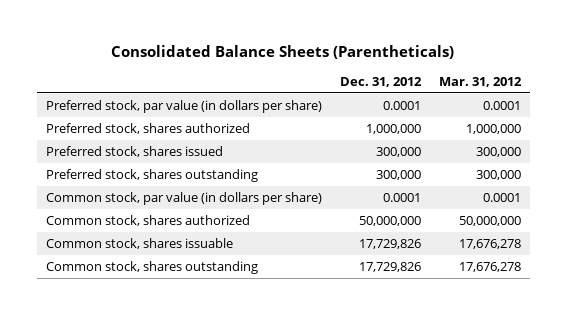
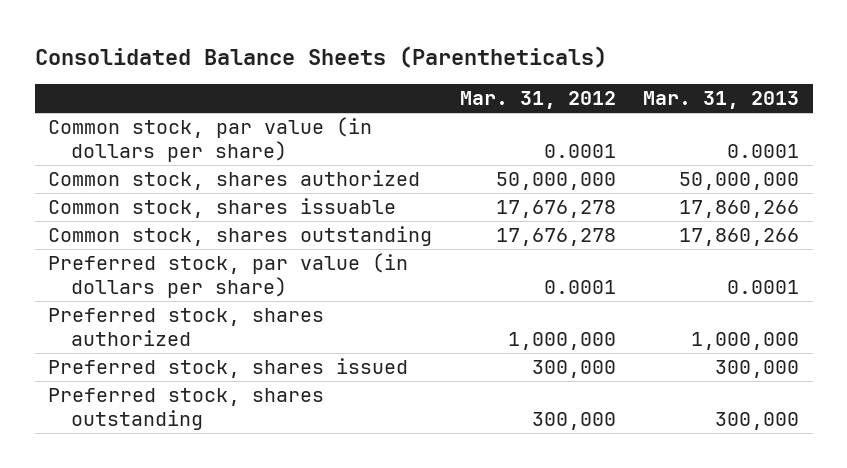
[339,76,422,87] Dec. 31, 2012 -> none
none -> [642,91,799,110] Mar. 31, 2013
[45,100,322,114] Preferred stock, par value (in dollars per share) -> [48,253,409,298] Preferred stock, par value (in dollars per share)
[45,123,250,135] Preferred stock, shares authorized -> [48,308,325,346] Preferred stock, shares authorized
[45,146,223,158] Preferred stock, shares issued -> [48,358,409,379] Preferred stock, shares issued
[45,169,258,183] Preferred stock, shares outstanding -> [48,388,325,430] Preferred stock, shares outstanding

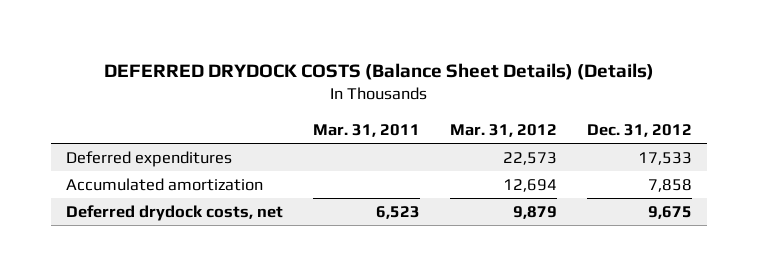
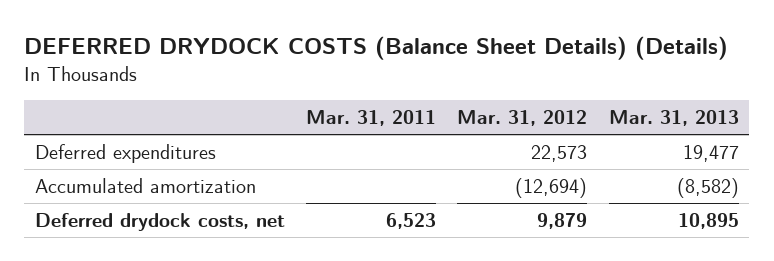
[587,124,693,138] Dec. 31, 2012 -> none
none -> [608,110,739,127] Mar. 31, 2013
[503,179,558,193] 12,694 -> [515,177,588,198] (12,694)

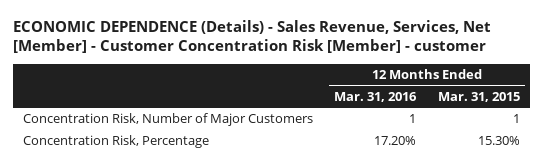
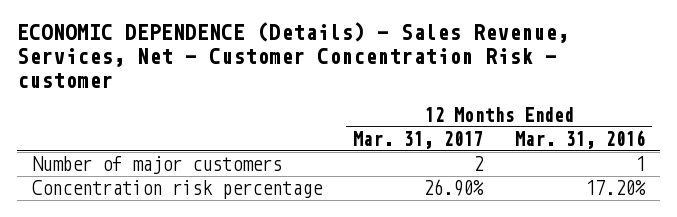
[12,20,491,54] ECONOMIC DEPENDENCE (Details) - Sales Revenue, Services, Net [Member] - Customer Concentration Risk [Member] - customer -> [16,22,569,89] ECONOMIC DEPENDENCE (Details) - Sales Revenue, Services, Net - Customer Concentration Risk - customer
[437,91,520,102] Mar. 31, 2015 -> none
none -> [353,130,484,149] Mar. 31, 2017
[23,113,314,127] Concentration Risk, Number of Major Customers -> [32,155,283,174] Number of major customers
[23,135,210,149] Concentration Risk, Percentage -> [32,179,324,199] Concentration risk percentage

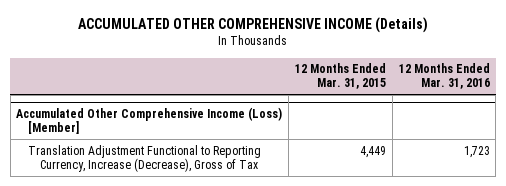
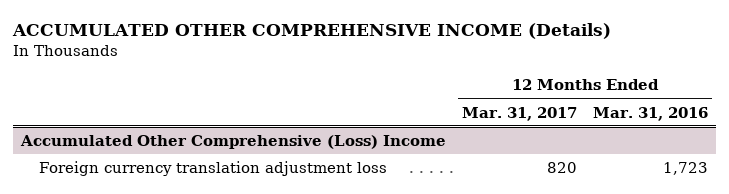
[295,63,387,90] 12 Months Ended Mar. 31, 2015 -> none
none -> [461,106,577,121] Mar. 31, 2017
[16,106,283,134] Accumulated Other Comprehensive Income (Loss) [Member] -> [19,135,446,150] Accumulated Other Comprehensive (Loss) Income
[27,144,261,172] Translation Adjustment Functional to Reporting Currency, Increase (Decrease), Gross of Tax -> [39,161,388,177] Foreign currency translation adjustment loss

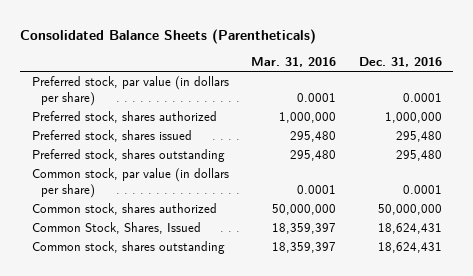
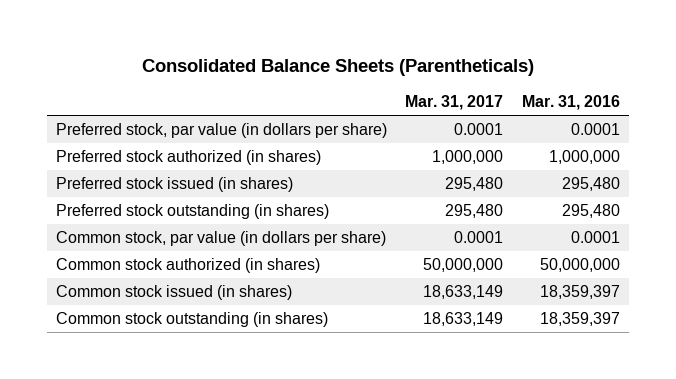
[358,56,442,67] Dec. 31, 2016 -> none
none -> [405,95,504,111] Mar. 31, 2017
[31,111,217,124] Preferred stock, shares authorized -> [56,150,322,166] Preferred stock authorized (in shares)
[31,130,192,143] Preferred stock, shares issued -> [56,177,294,193] Preferred stock issued (in shares)
[31,149,225,163] Preferred stock, shares outstanding -> [56,204,330,220] Preferred stock outstanding (in shares)
[31,203,217,216] Common stock, shares authorized -> [56,258,321,274] Common stock authorized (in shares)
[31,222,201,235] Common Stock, Shares, Issued -> [56,285,293,301] Common stock issued (in shares)
[31,241,225,255] Common stock, shares outstanding -> [56,312,329,328] Common stock outstanding (in shares)

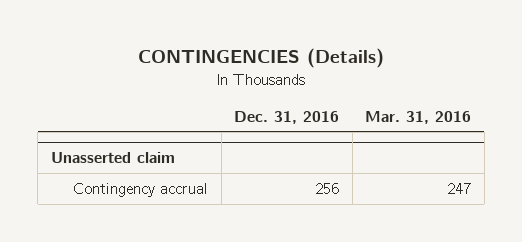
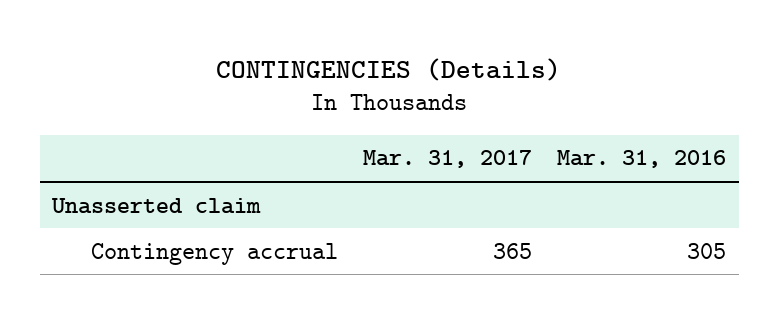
[234,110,340,124] Dec. 31, 2016 -> none
none -> [363,150,533,169] Mar. 31, 2017
[447,182,472,194] 247 -> [687,242,727,259] 305

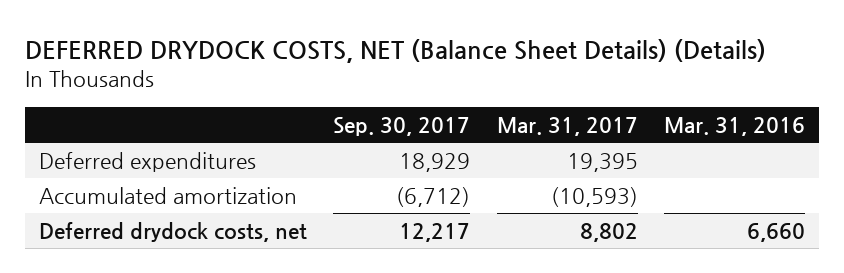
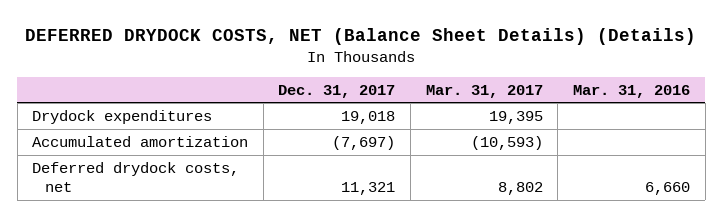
[333,116,471,136] Sep. 30, 2017 -> none
none -> [278,84,396,98] Dec. 31, 2017
[38,151,256,172] Deferred expenditures -> [32,109,213,124] Drydock expenditures

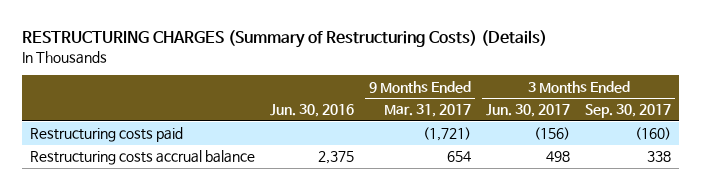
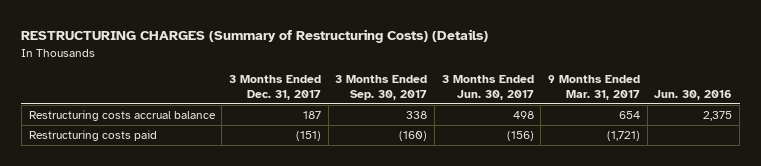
none -> [228,75,321,100] 3 Months Ended Dec. 31, 2017
[29,127,183,143] Restructuring costs paid -> [28,130,157,142] Restructuring costs paid

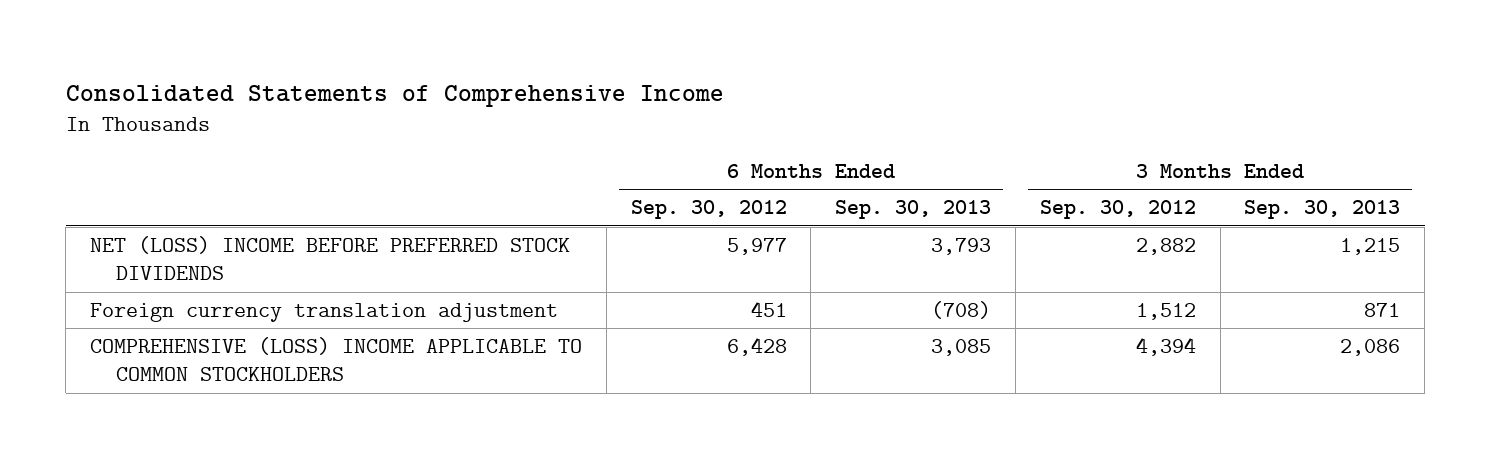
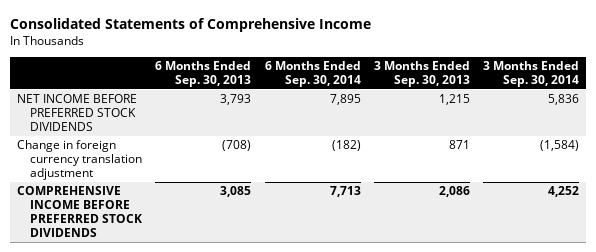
[630,200,787,220] Sep. 30, 2012 -> none
[1039,200,1196,220] Sep. 30, 2012 -> none
none -> [264,61,361,88] 6 Months Ended Sep. 30, 2014
none -> [482,61,579,88] 3 Months Ended Sep. 30, 2014
[90,236,571,281] NET (LOSS) INCOME BEFORE PREFERRED STOCK DIVIDENDS -> [16,94,137,132] NET INCOME BEFORE PREFERRED STOCK DIVIDENDS
[90,303,559,323] Foreign currency translation adjustment -> [16,140,143,181] Change in foreign currency translation adjustment
[90,337,583,382] COMPREHENSIVE (LOSS) INCOME APPLICABLE TO COMMON STOCKHOLDERS -> [16,186,143,238] COMPREHENSIVE INCOME BEFORE PREFERRED STOCK DIVIDENDS

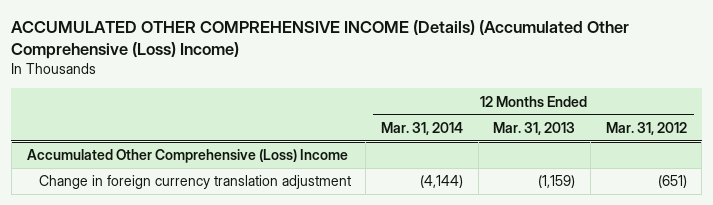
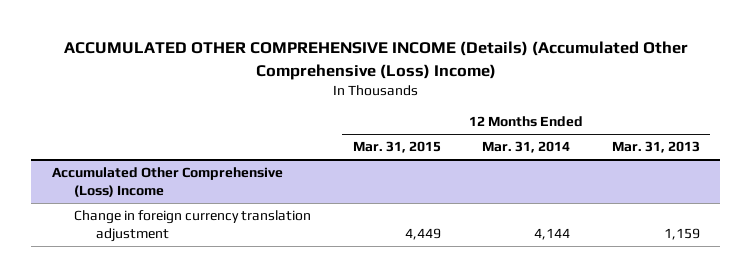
[605,121,687,135] Mar. 31, 2012 -> none
none -> [352,141,441,154] Mar. 31, 2015
[419,175,463,189] (4,144) -> [534,228,571,241] 4,144
[538,175,576,189] (1,159) -> [663,228,700,241] 1,159

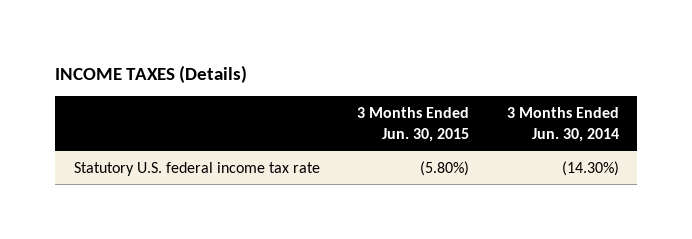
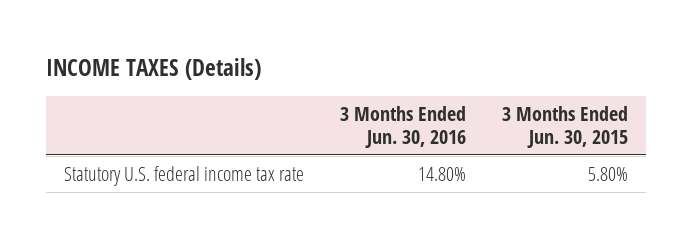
[506,107,619,143] 3 Months Ended Jun. 30, 2014 -> none
none -> [340,105,467,148] 3 Months Ended Jun. 30, 2016
[420,160,470,176] (5.80%) -> [588,166,629,181] 5.80%

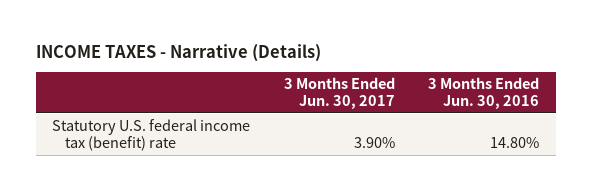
[46,58,262,81] INCOME TAXES (Details) -> [35,43,321,62] INCOME TAXES - Narrative (Details)
[502,105,629,148] 3 Months Ended Jun. 30, 2015 -> none
none -> [283,77,395,110] 3 Months Ended Jun. 30, 2017
[64,165,305,186] Statutory U.S. federal income tax rate -> [52,119,251,152] Statutory U.S. federal income tax (benefit) rate

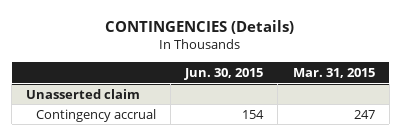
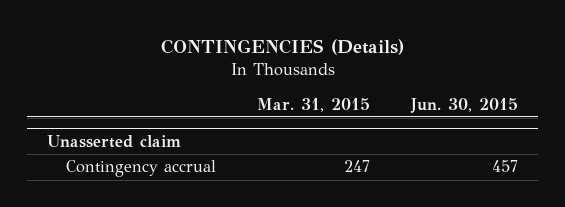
[242,109,265,119] 154 -> [491,160,518,173] 457

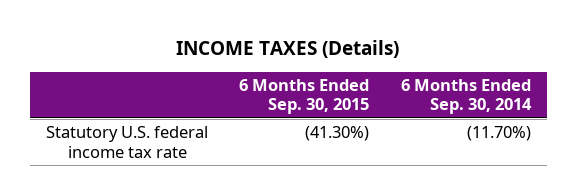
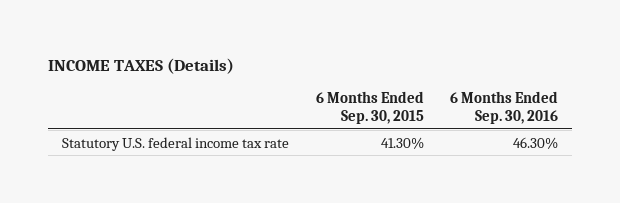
[401,78,533,115] 6 Months Ended Sep. 30, 2014 -> none
none -> [450,91,559,125] 6 Months Ended Sep. 30, 2016
[305,126,370,142] (41.30%) -> [380,136,424,149] 41.30%

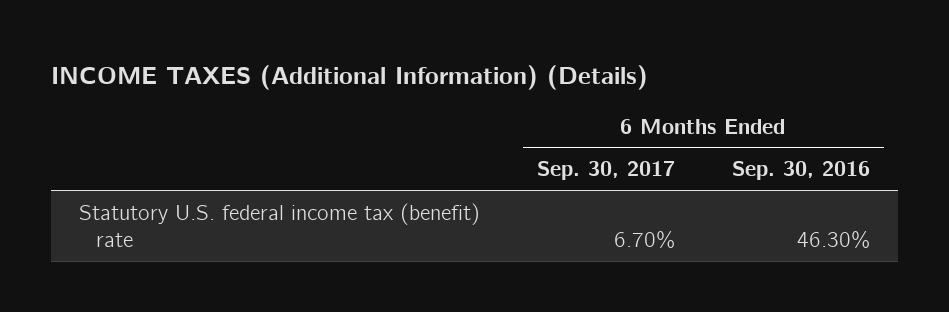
[48,57,235,74] INCOME TAXES (Details) -> [50,64,648,90] INCOME TAXES (Additional Information) (Details)
[315,91,424,125] 6 Months Ended Sep. 30, 2015 -> none
none -> [537,161,676,181] Sep. 30, 2017
[61,136,289,151] Statutory U.S. federal income tax rate -> [79,202,481,248] Statutory U.S. federal income tax (benefit) rate

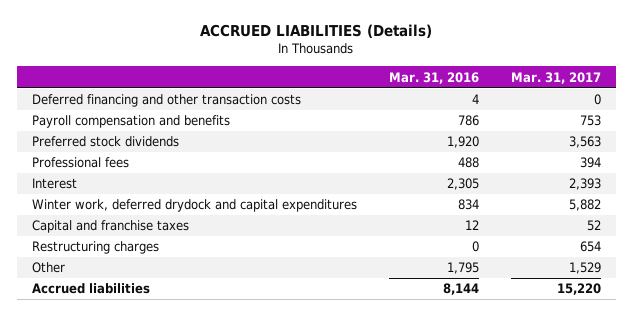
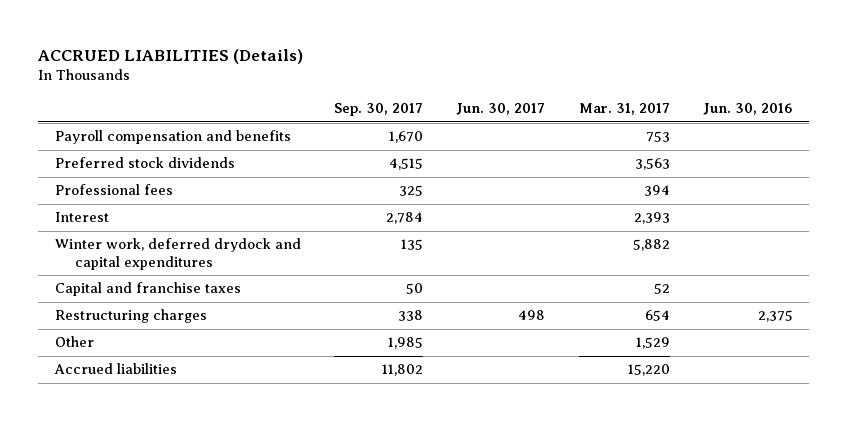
[388,71,479,84] Mar. 31, 2016 -> none
none -> [333,103,423,117] Sep. 30, 2017
none -> [456,103,546,116] Jun. 30, 2017
none -> [702,103,793,116] Jun. 30, 2016
[32,94,302,108] Deferred financing and other transaction costs -> none

